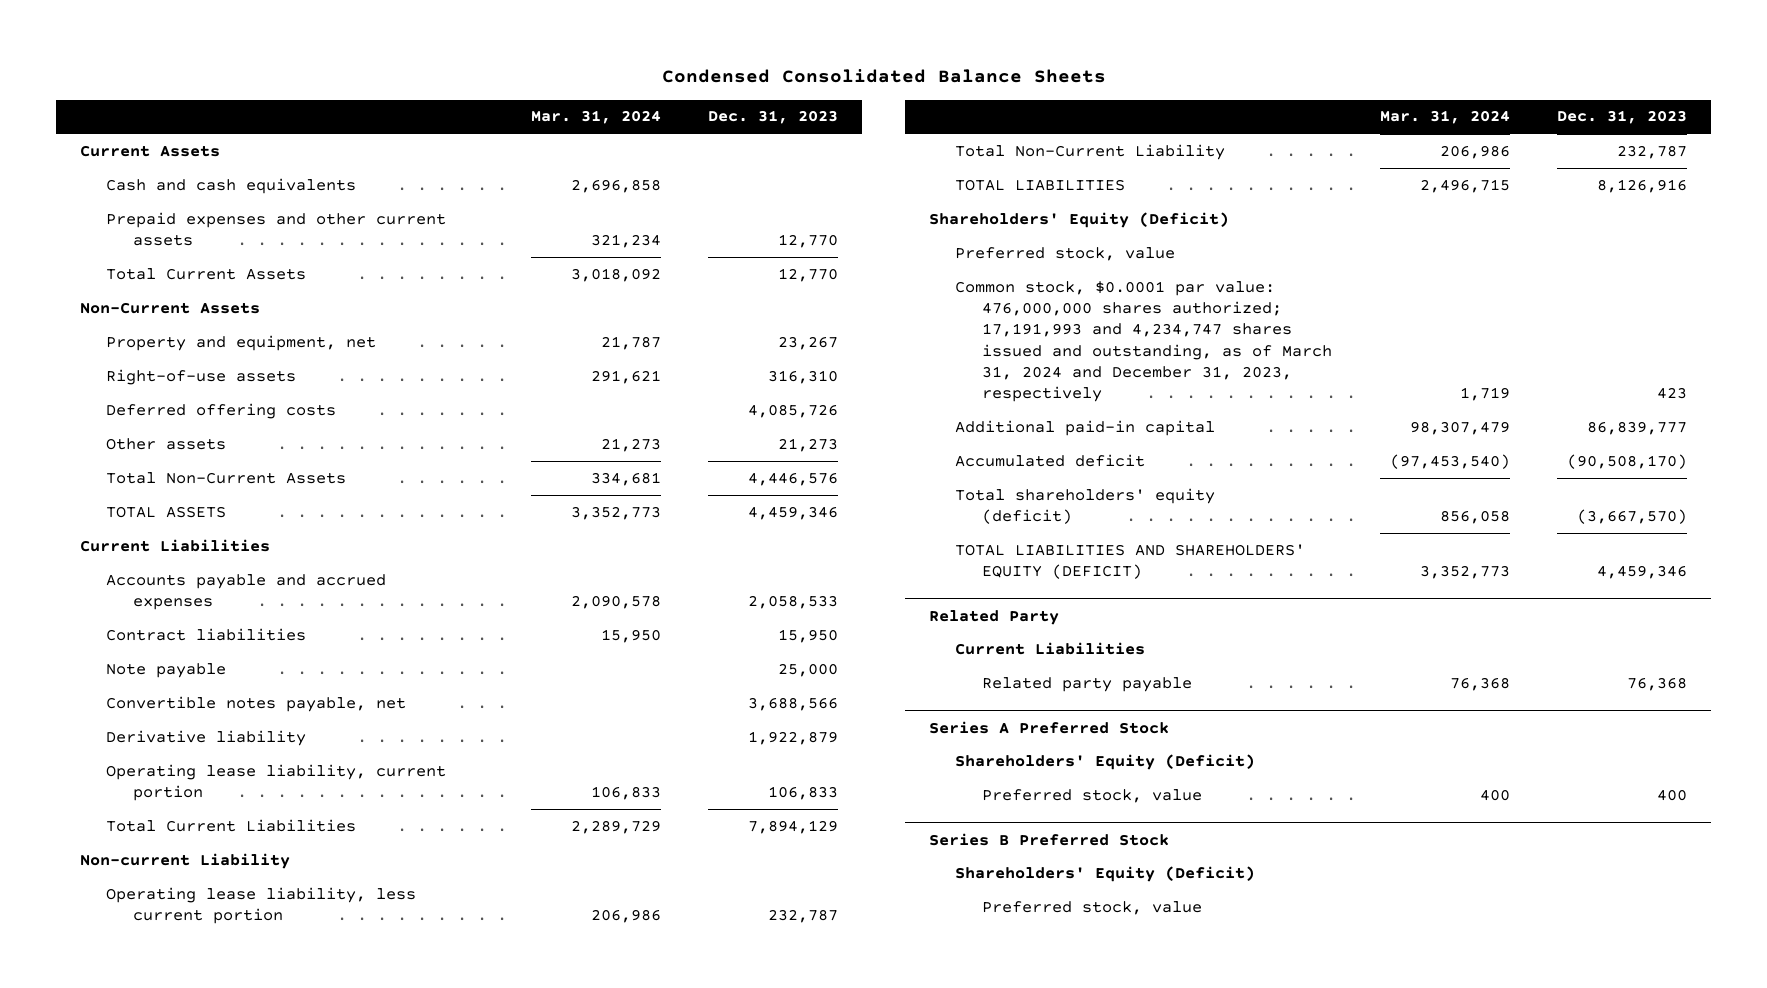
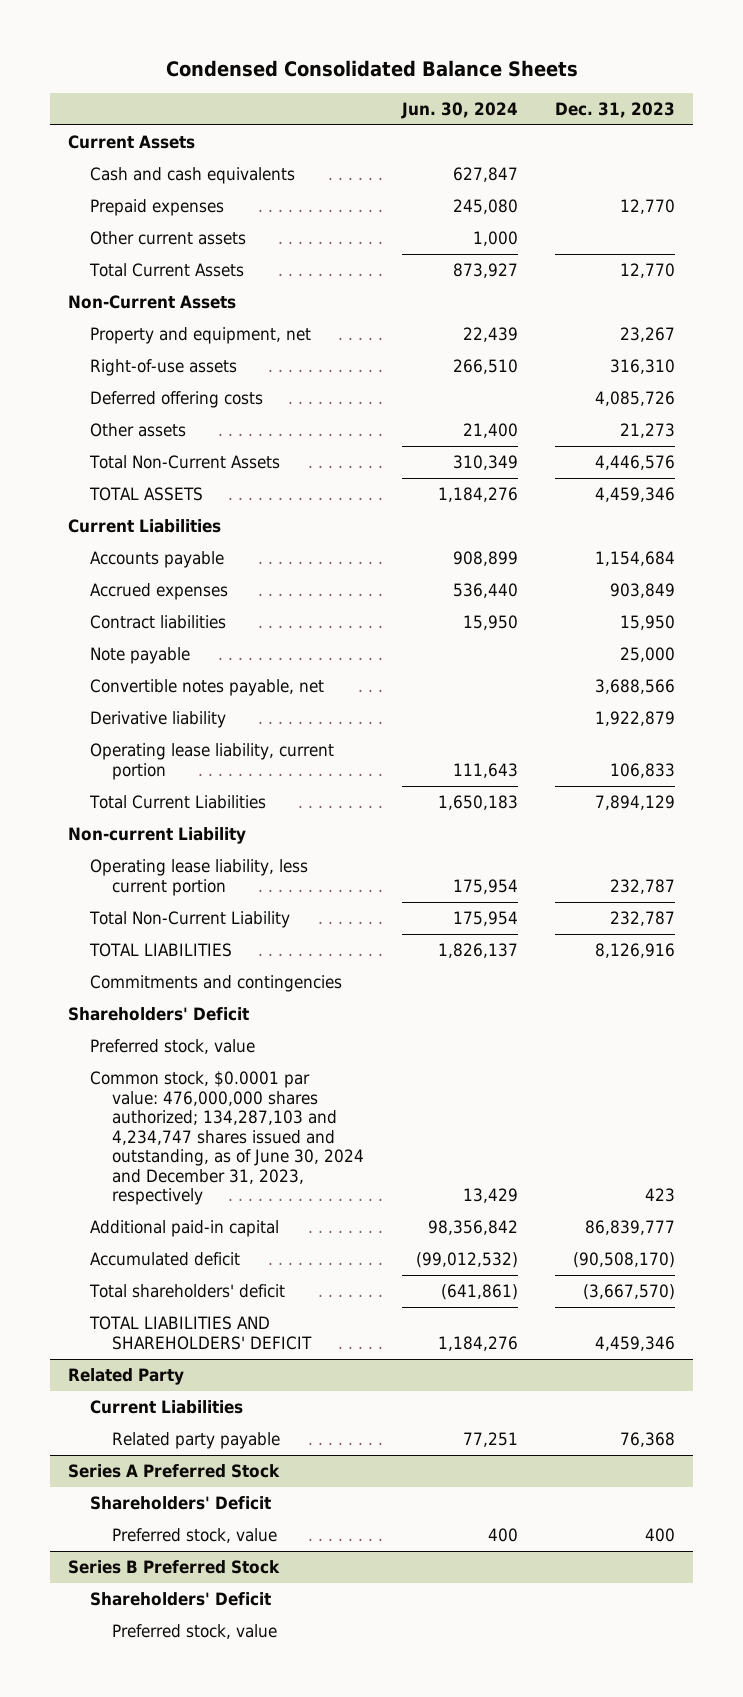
[530,110,661,125] Mar. 31, 2024 -> none
none -> [400,101,518,119] Jun. 30, 2024
[106,211,447,247] Prepaid expenses and other current assets -> [90,199,225,217] Prepaid expenses
none -> [90,231,247,246] Other current assets
[106,573,387,611] Accounts payable and accrued expenses -> none
none -> [90,551,225,569] Accounts payable
none -> [90,583,229,601] Accrued expenses
none -> [90,975,343,993] Commitments and contingencies
[928,211,1229,228] Shareholders' Equity (Deficit) -> [68,1007,250,1022] Shareholders' Deficit
[955,280,1333,402] Common stock, $0.0001 par value: 476,000,000 shares authorized; 17,191,993 and 4,234,747 shares issued and outstanding, as of March 31, 2024 and December 31, 2023, respectively -> [90,1071,365,1206] Common stock, $0.0001 par value: 476,000,000 shares authorized; 134,287,103 and 4,234,747 shares issued and outstanding, as of June 30, 2024 and December 31, 2023, respectively
[955,487,1216,525] Total shareholders' equity (deficit) -> [89,1284,286,1299] Total shareholders' deficit
[955,543,1306,580] TOTAL LIABILITIES AND SHAREHOLDERS' EQUITY (DEFICIT) -> [89,1316,313,1350] TOTAL LIABILITIES AND SHAREHOLDERS' DEFICIT
[955,753,1256,770] Shareholders' Equity (Deficit) -> [90,1496,272,1511] Shareholders' Deficit
[955,865,1256,882] Shareholders' Equity (Deficit) -> [90,1592,272,1607] Shareholders' Deficit

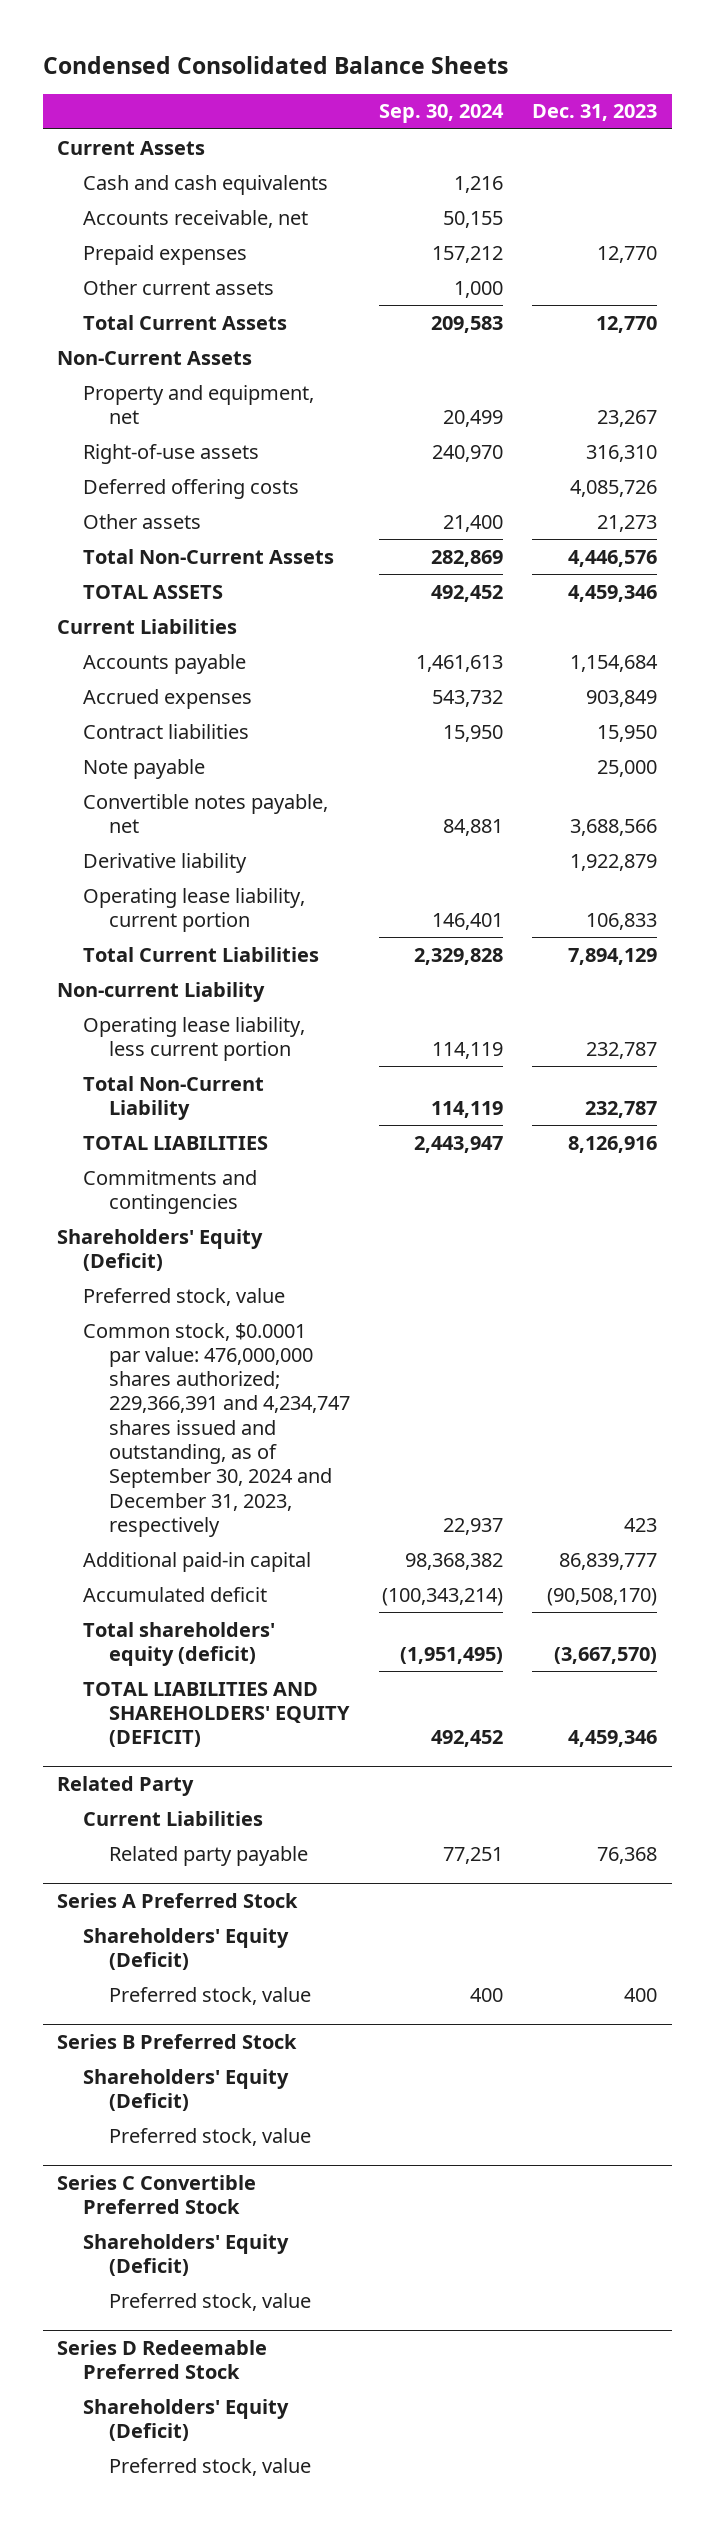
[400,101,518,119] Jun. 30, 2024 -> none
none -> [378,104,504,124] Sep. 30, 2024
none -> [82,209,308,228] Accounts receivable, net
[68,1007,250,1022] Shareholders' Deficit -> [57,1228,264,1271] Shareholders' Equity (Deficit)
[90,1071,365,1206] Common stock, $0.0001 par value: 476,000,000 shares authorized; 134,287,103 and 4,234,747 shares issued and outstanding, as of June 30, 2024 and December 31, 2023, respectively -> [82,1322,350,1537] Common stock, $0.0001 par value: 476,000,000 shares authorized; 229,366,391 and 4,234,747 shares issued and outstanding, as of September 30, 2024 and December 31, 2023, respectively
[89,1284,286,1299] Total shareholders' deficit -> [82,1621,275,1666] Total shareholders' equity (deficit)
[89,1316,313,1350] TOTAL LIABILITIES AND SHAREHOLDERS' DEFICIT -> [82,1681,350,1748] TOTAL LIABILITIES AND SHAREHOLDERS' EQUITY (DEFICIT)
[90,1496,272,1511] Shareholders' Deficit -> [82,1927,289,1970] Shareholders' Equity (Deficit)
[90,1592,272,1607] Shareholders' Deficit -> [82,2068,289,2111] Shareholders' Equity (Deficit)
none -> [57,2174,257,2215] Series C Convertible Preferred Stock
none -> [82,2233,289,2276] Shareholders' Equity (Deficit)
none -> [108,2292,311,2311] Preferred stock, value
none -> [57,2339,268,2380] Series D Redeemable Preferred Stock
none -> [82,2398,289,2441] Shareholders' Equity (Deficit)
none -> [108,2457,311,2476] Preferred stock, value

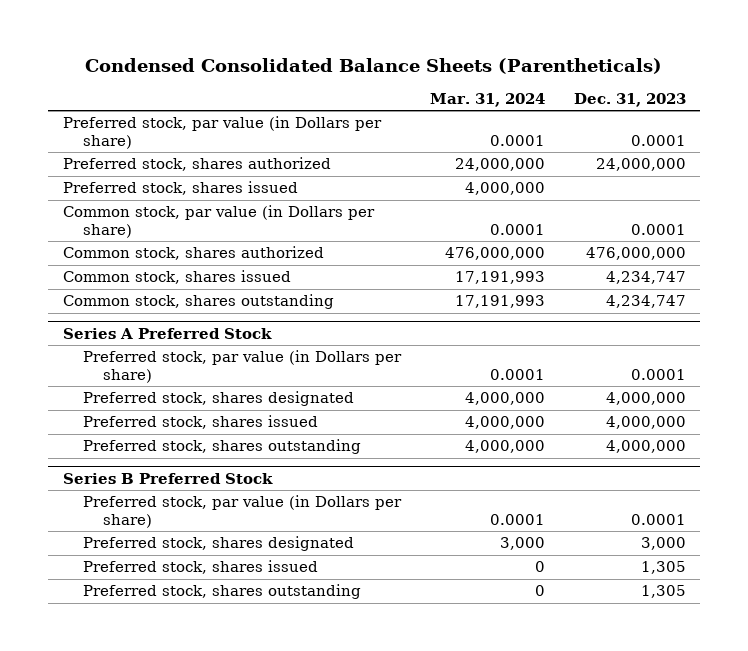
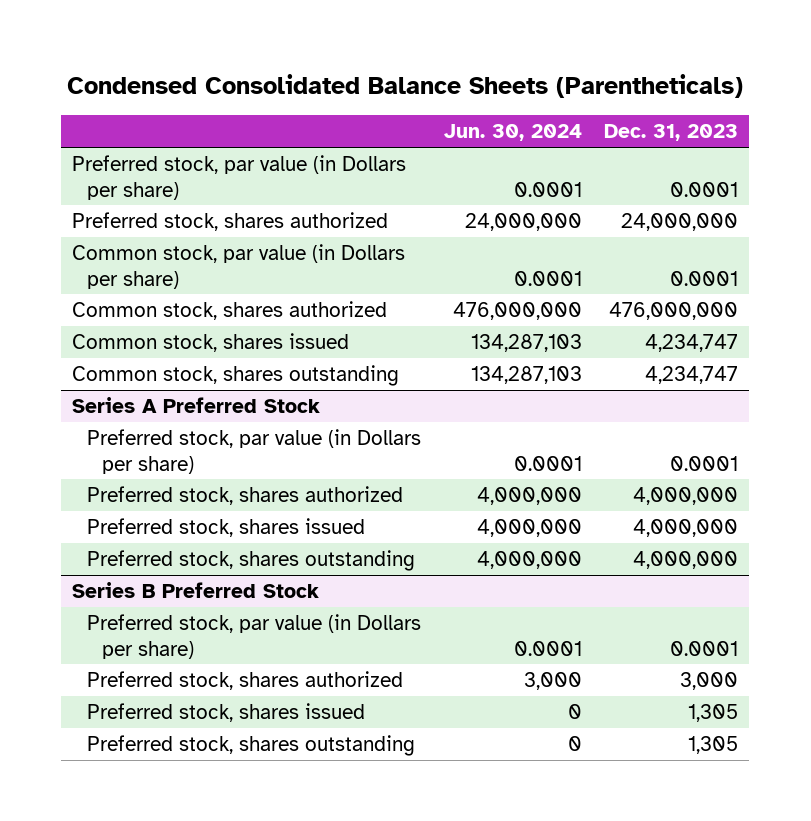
[429,92,545,107] Mar. 31, 2024 -> none
none -> [443,124,582,142] Jun. 30, 2024
[62,181,298,196] Preferred stock, shares issued -> none
[82,391,354,407] Preferred stock, shares designated -> [87,486,404,506] Preferred stock, shares authorized
[82,536,354,552] Preferred stock, shares designated -> [87,671,404,691] Preferred stock, shares authorized

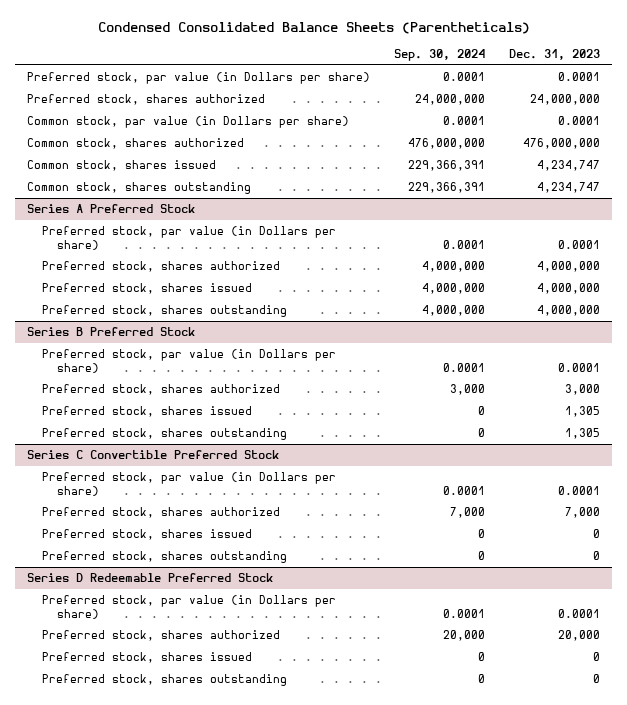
[443,124,582,142] Jun. 30, 2024 -> none
none -> [394,49,486,62] Sep. 30, 2024
none -> [27,450,280,460] Series C Convertible Preferred Stock
none -> [41,472,336,496] Preferred stock, par value (in Dollars per share)
none -> [41,507,280,519] Preferred stock, shares authorized
none -> [41,529,252,541] Preferred stock, shares issued
none -> [41,551,287,564] Preferred stock, shares outstanding
none -> [27,573,274,583] Series D Redeemable Preferred Stock
none -> [41,595,336,619] Preferred stock, par value (in Dollars per share)
none -> [41,630,280,642] Preferred stock, shares authorized
none -> [41,652,252,664] Preferred stock, shares issued
none -> [41,674,287,687] Preferred stock, shares outstanding

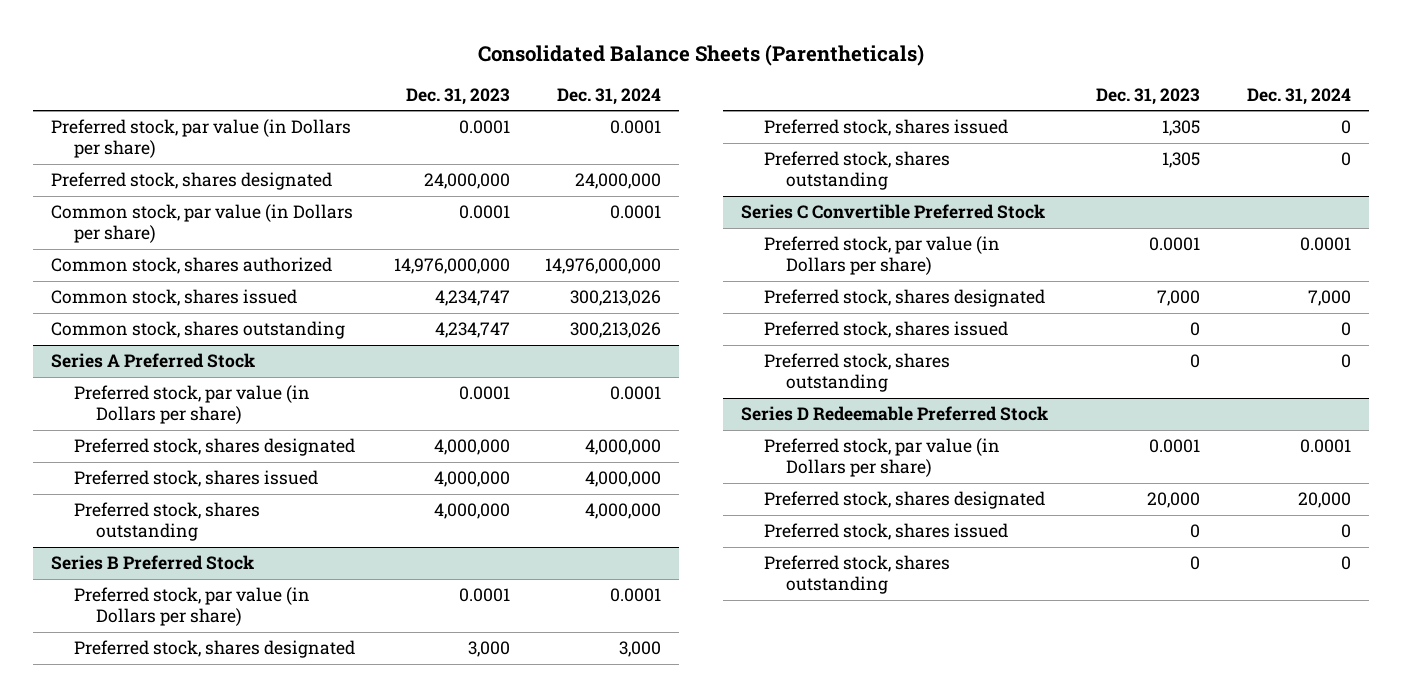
[97,22,530,35] Condensed Consolidated Balance Sheets (Parentheticals) -> [478,43,925,66] Consolidated Balance Sheets (Parentheticals)
[394,49,486,62] Sep. 30, 2024 -> none
none -> [557,87,662,105] Dec. 31, 2024
[27,94,266,106] Preferred stock, shares authorized -> [50,172,332,191] Preferred stock, shares designated
[523,138,601,150] 476,000,000 -> [393,258,510,275] 14,976,000,000
[41,261,280,273] Preferred stock, shares authorized -> [73,438,355,457] Preferred stock, shares designated
[41,384,280,396] Preferred stock, shares authorized -> [73,640,355,659] Preferred stock, shares designated
[41,507,280,519] Preferred stock, shares authorized -> [763,289,1045,308] Preferred stock, shares designated
[41,630,280,642] Preferred stock, shares authorized -> [763,491,1045,510] Preferred stock, shares designated

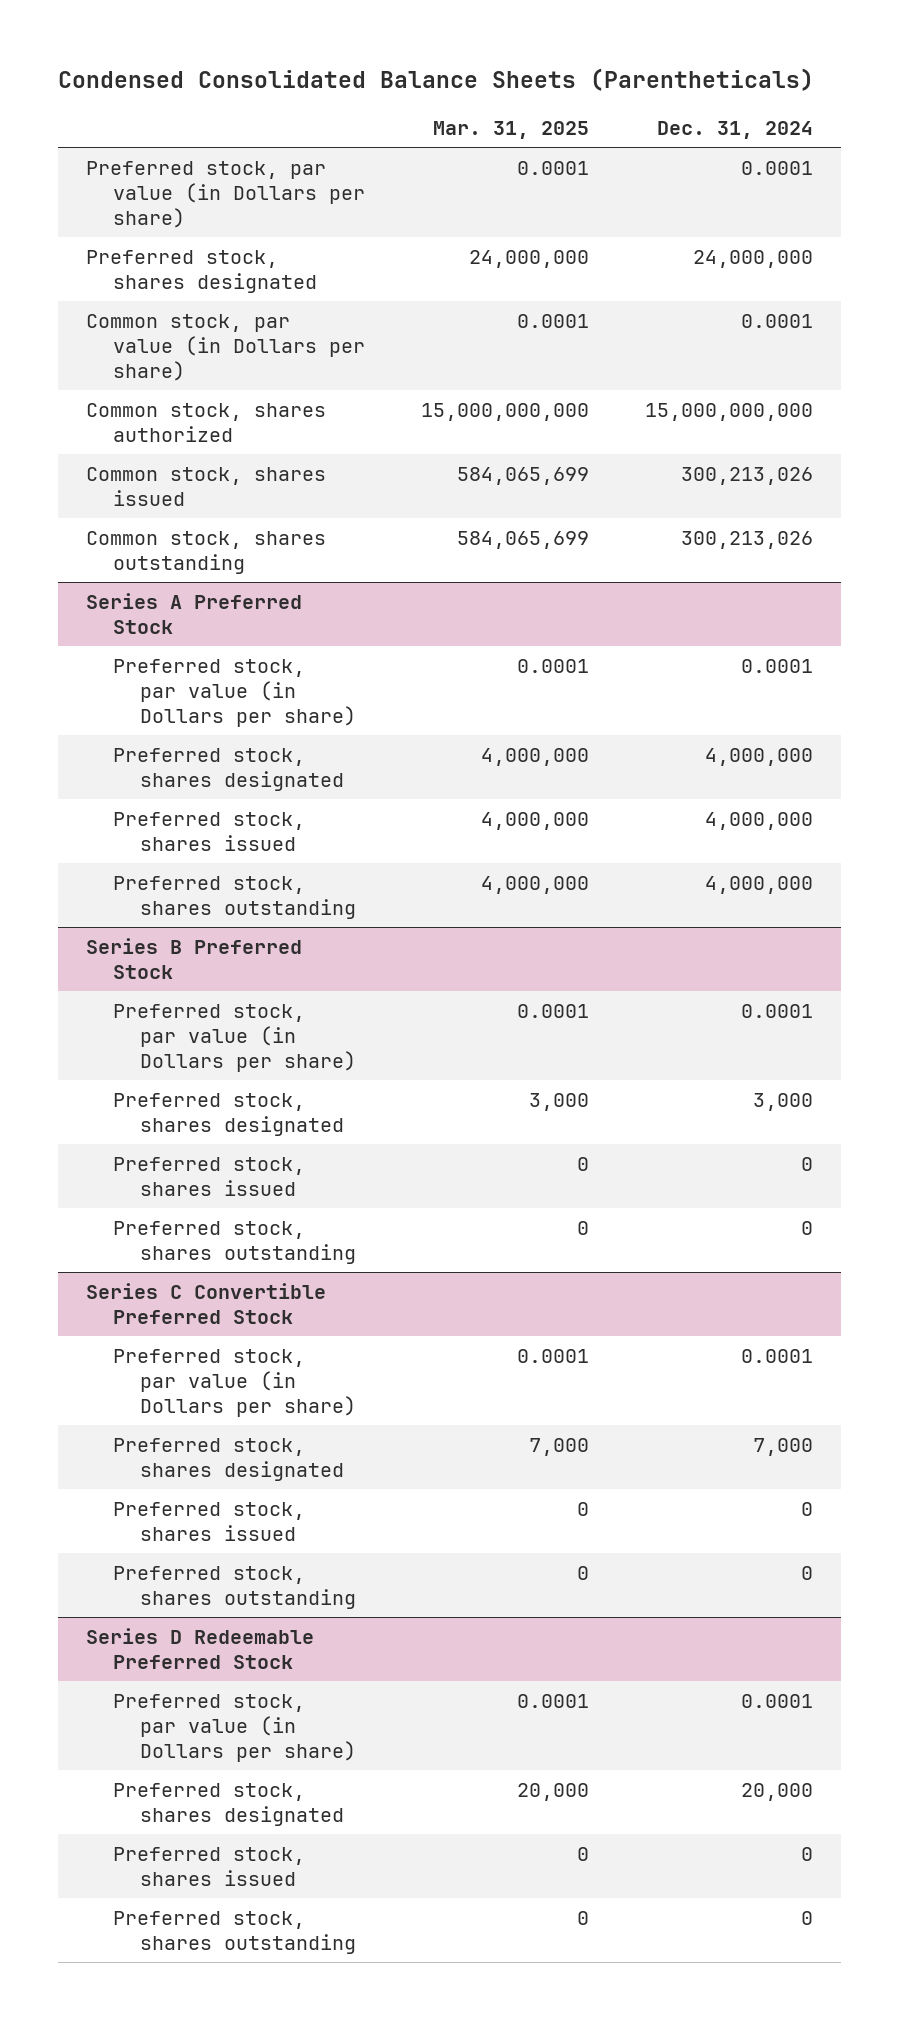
[478,43,925,66] Consolidated Balance Sheets (Parentheticals) -> [57,68,814,92] Condensed Consolidated Balance Sheets (Parentheticals)
[405,87,510,105] Dec. 31, 2023 -> none
none -> [433,120,590,139] Mar. 31, 2025
[545,258,662,275] 14,976,000,000 -> [645,402,814,421] 15,000,000,000

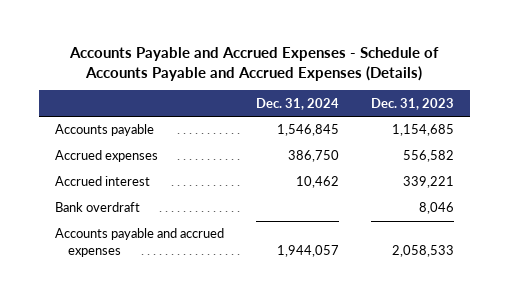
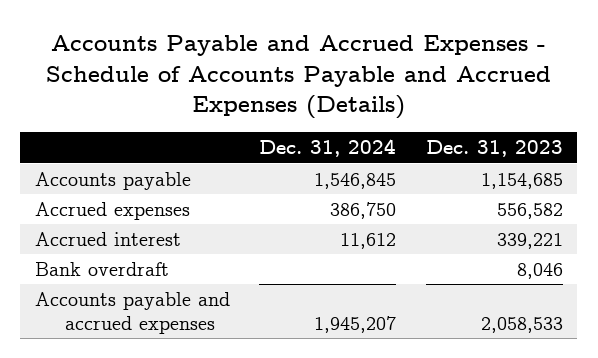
[295,176,339,189] 10,462 -> [340,232,397,249] 11,612
[276,244,339,257] 1,944,057 -> [314,315,397,333] 1,945,207

